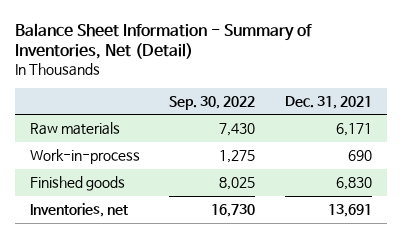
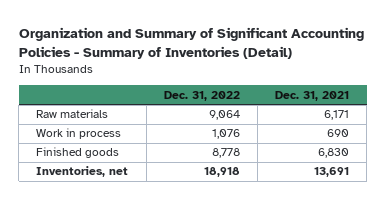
[15,22,313,60] Balance Sheet Information - Summary of Inventories, Net (Detail) -> [18,26,364,59] Organization and Summary of Significant Accounting Policies - Summary of Inventories (Detail)
[169,95,256,110] Sep. 30, 2022 -> none
none -> [163,90,240,101] Dec. 31, 2022
[29,149,140,165] Work-in-process -> [36,128,122,140] Work in process

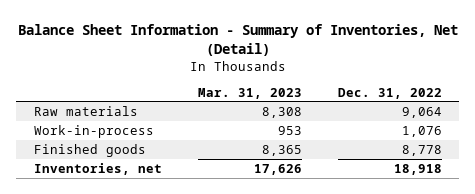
[18,26,364,59] Organization and Summary of Significant Accounting Policies - Summary of Inventories (Detail) -> [17,23,458,56] Balance Sheet Information - Summary of Inventories, Net (Detail)
[275,90,350,101] Dec. 31, 2021 -> none
none -> [197,87,302,99] Mar. 31, 2023
[36,128,122,140] Work in process -> [33,124,154,138] Work-in-process

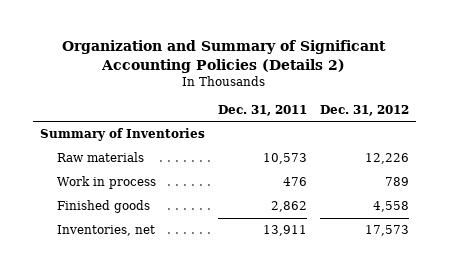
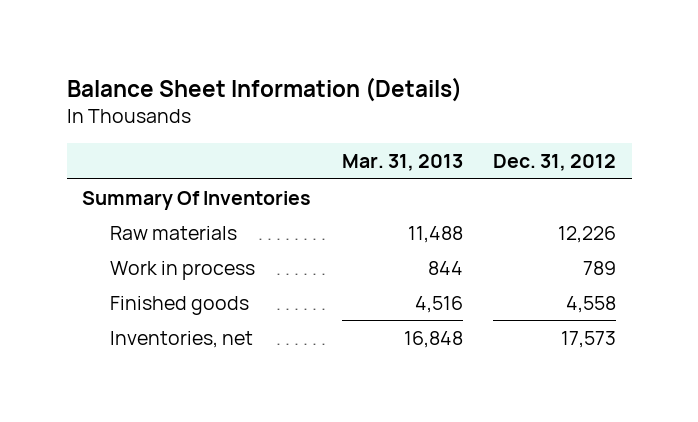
[62,40,387,73] Organization and Summary of Significant Accounting Policies (Details 2) -> [66,77,462,103] Balance Sheet Information (Details)
[217,104,307,116] Dec. 31, 2011 -> none
none -> [341,153,463,171] Mar. 31, 2013
[39,128,205,142] Summary of Inventories -> [81,190,311,210] Summary Of Inventories

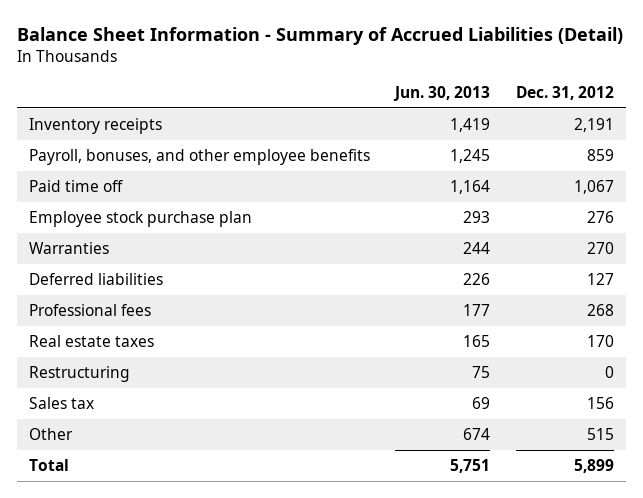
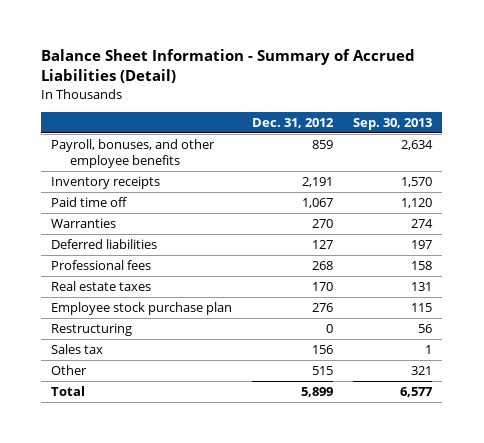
[393,86,491,102] Jun. 30, 2013 -> none
none -> [353,117,433,130] Sep. 30, 2013
[29,118,163,135] Inventory receipts -> [51,176,161,190] Inventory receipts
[29,211,253,228] Employee stock purchase plan -> [51,302,233,316] Employee stock purchase plan

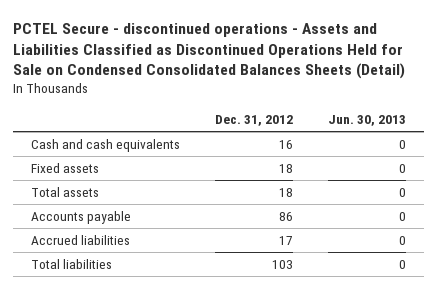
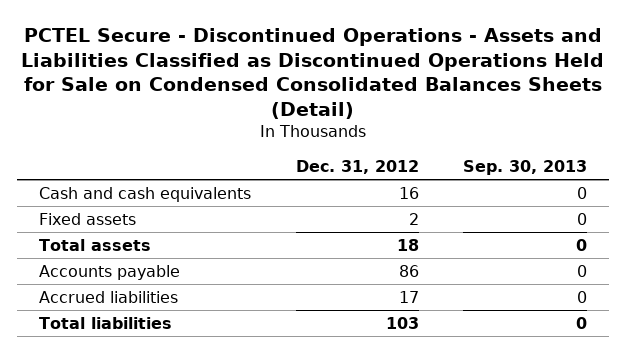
[13,22,406,80] PCTEL Secure - discontinued operations - Assets and Liabilities Classified as Discontinued Operations Held for Sale on Condensed Consolidated Balances Sheets (Detail) -> [21,28,605,120] PCTEL Secure - Discontinued Operations - Assets and Liabilities Classified as Discontinued Operations Held for Sale on Condensed Consolidated Balances Sheets (Detail)
[328,114,407,126] Jun. 30, 2013 -> none
none -> [462,160,587,176] Sep. 30, 2013
[278,163,293,173] 18 -> [408,212,419,225] 2

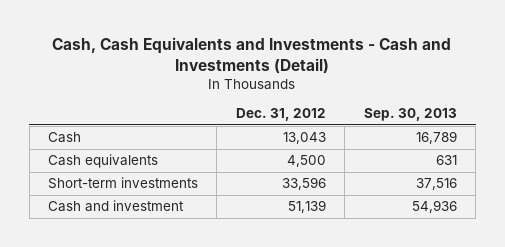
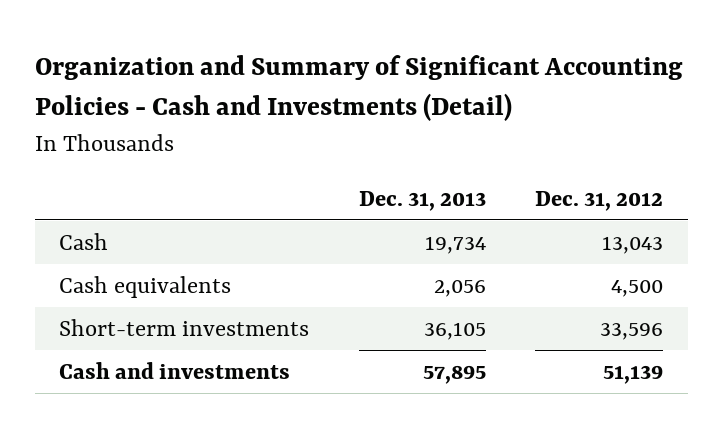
[52,36,452,74] Cash, Cash Equivalents and Investments - Cash and Investments (Detail) -> [34,55,683,122] Organization and Summary of Significant Accounting Policies - Cash and Investments (Detail)
[363,108,457,122] Sep. 30, 2013 -> none
none -> [358,190,486,211] Dec. 31, 2013
[48,200,185,213] Cash and investment -> [59,361,291,379] Cash and investments

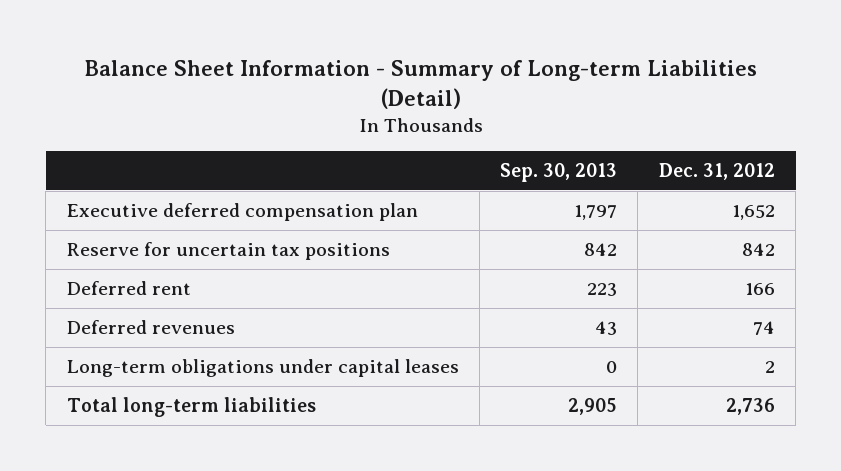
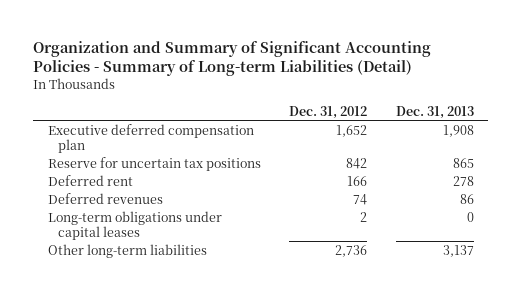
[83,59,757,109] Balance Sheet Information - Summary of Long-term Liabilities (Detail) -> [33,40,432,77] Organization and Summary of Significant Accounting Policies - Summary of Long-term Liabilities (Detail)
[500,163,618,183] Sep. 30, 2013 -> none
none -> [396,105,475,119] Dec. 31, 2013
[66,396,316,417] Total long-term liabilities -> [47,243,207,258] Other long-term liabilities

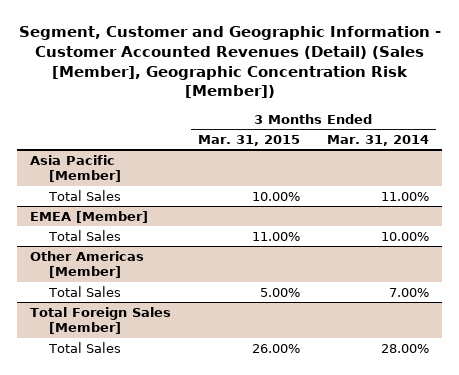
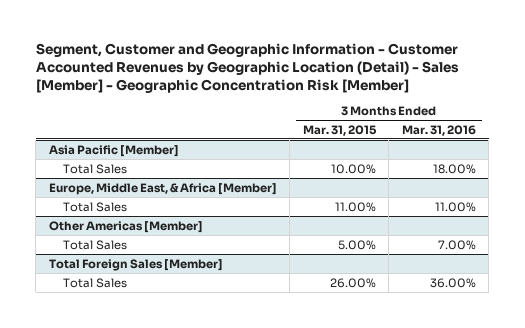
[18,25,441,99] Segment, Customer and Geographic Information - Customer Accounted Revenues (Detail) (Sales [Member], Geographic Concentration Risk [Member]) -> [35,42,459,94] Segment, Customer and Geographic Information - Customer Accounted Revenues by Geographic Location (Detail) - Sales [Member] - Geographic Concentration Risk [Member]
[326,134,429,146] Mar. 31, 2014 -> none
none -> [401,124,476,136] Mar. 31, 2016
[30,210,149,223] EMEA [Member] -> [48,182,277,195] Europe, Middle East, & Africa [Member]

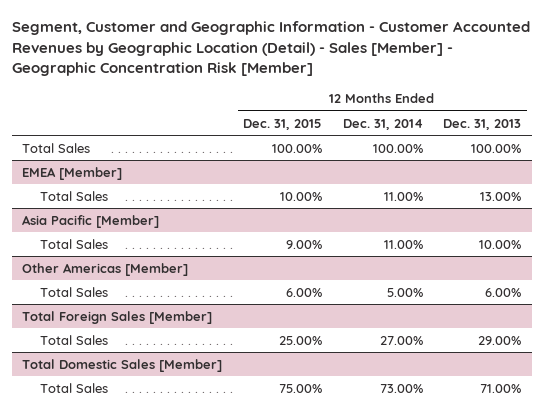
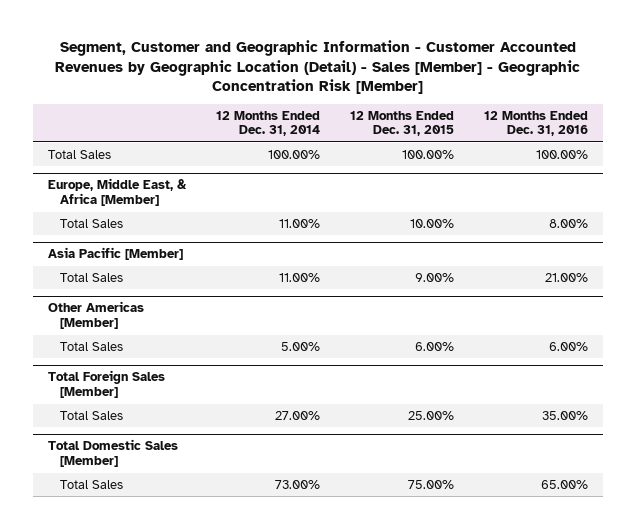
[443,118,522,130] Dec. 31, 2013 -> none
none -> [484,110,589,137] 12 Months Ended Dec. 31, 2016
[22,166,123,180] EMEA [Member] -> [47,178,187,207] Europe, Middle East, & Africa [Member]

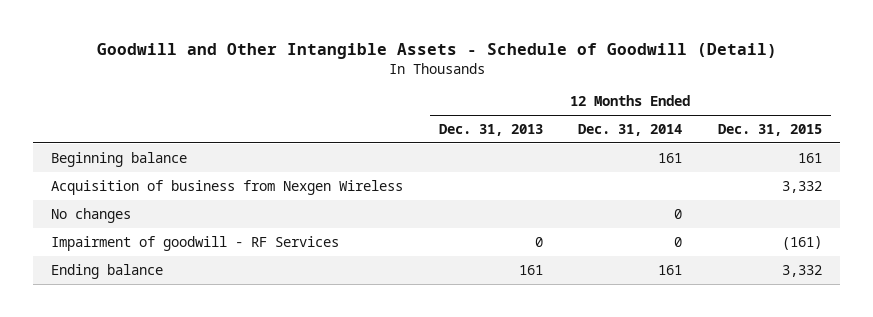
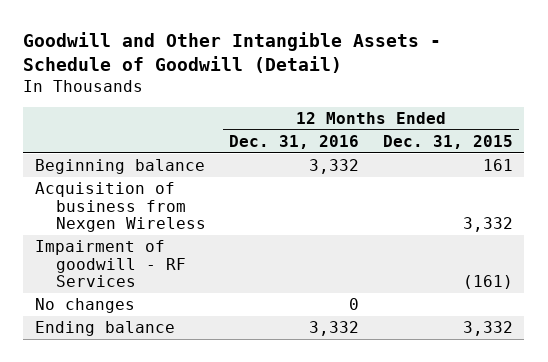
[438,124,543,137] Dec. 31, 2013 -> none
[578,124,683,137] Dec. 31, 2014 -> none
none -> [229,135,360,150] Dec. 31, 2016
[51,207,132,223] No changes -> [34,298,135,314] No changes

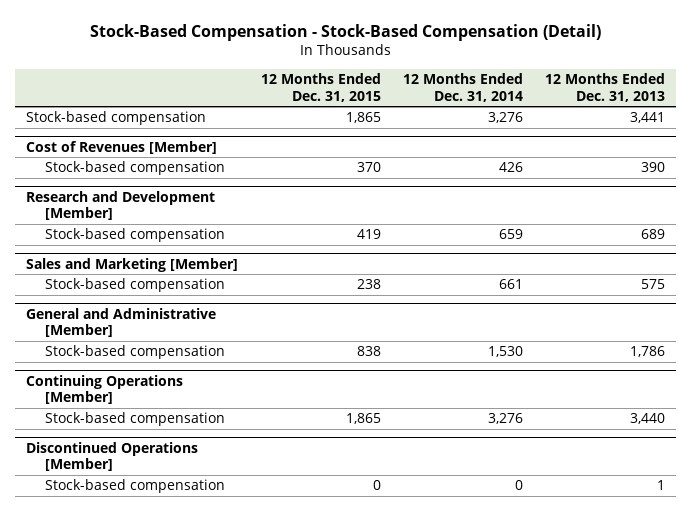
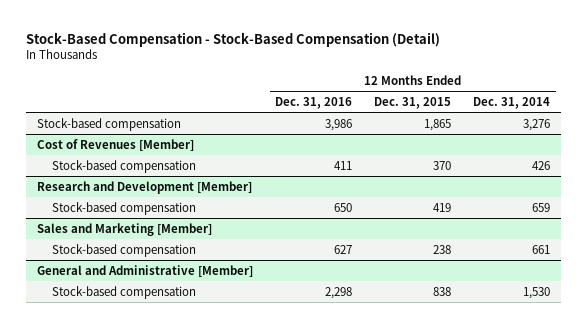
[545,72,666,102] 12 Months Ended Dec. 31, 2013 -> none
none -> [275,96,353,109] Dec. 31, 2016
[26,374,184,405] Continuing Operations [Member] -> none
[45,412,226,427] Stock-based compensation -> none
[26,441,199,472] Discontinued Operations [Member] -> none
[45,479,226,494] Stock-based compensation -> none

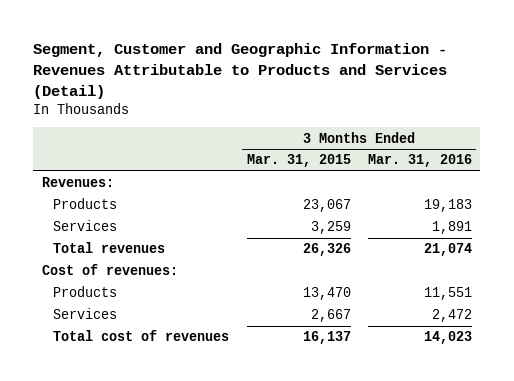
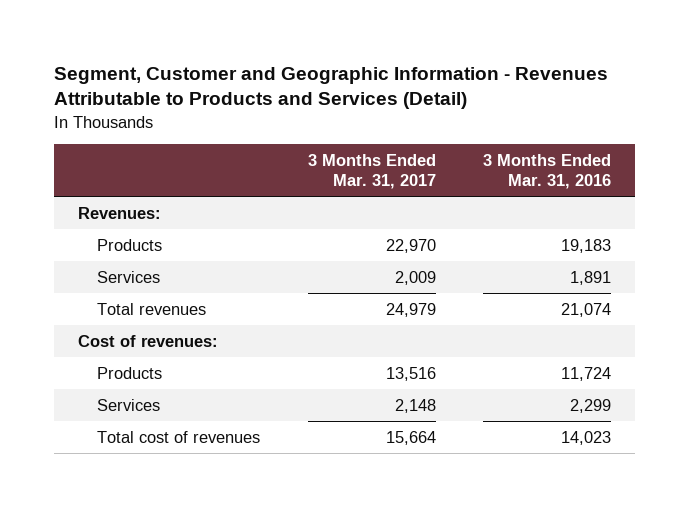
[246,154,351,168] Mar. 31, 2015 -> none
none -> [307,154,436,189] 3 Months Ended Mar. 31, 2017
[423,287,472,301] 11,551 -> [561,366,612,381] 11,724
[431,309,472,323] 2,472 -> [570,398,612,413] 2,299

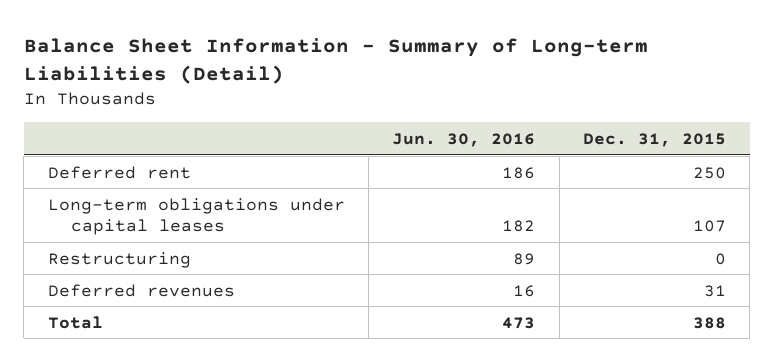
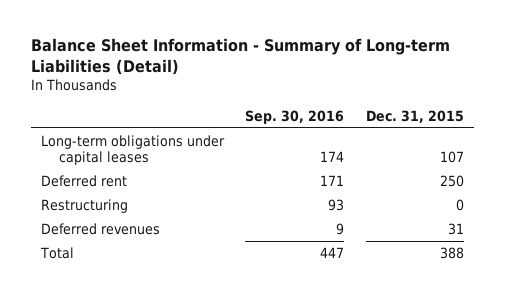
[392,132,536,147] Jun. 30, 2016 -> none
none -> [245,109,345,124] Sep. 30, 2016
[47,165,191,179] Deferred rent -> [41,174,128,187] Deferred rent

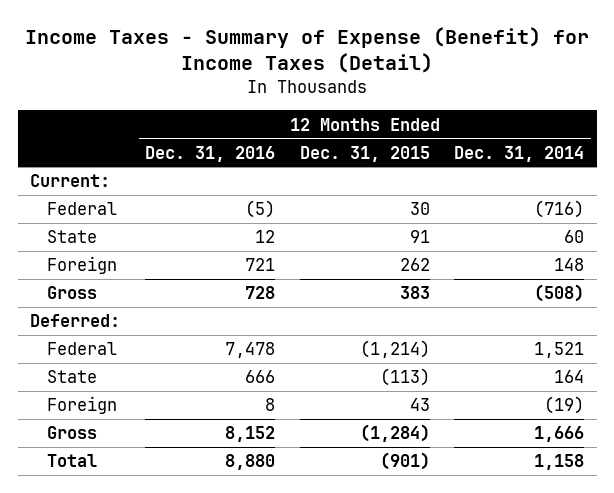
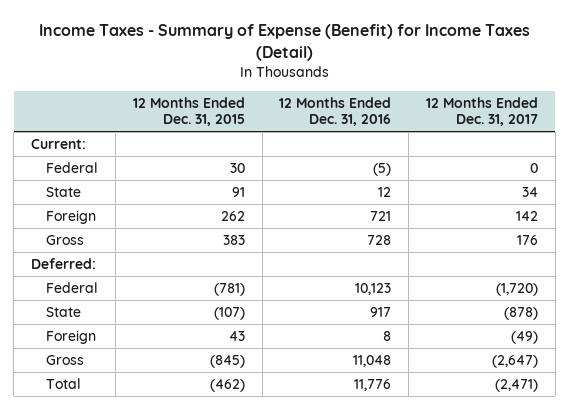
[454,145,585,162] Dec. 31, 2014 -> none
none -> [426,96,539,127] 12 Months Ended Dec. 31, 2017
[224,342,275,359] 7,478 -> [355,282,392,295] 10,123
[359,340,430,359] (1,214) -> [213,282,245,296] (781)
[244,370,275,384] 666 -> [370,306,392,317] 917
[379,368,430,387] (113) -> [213,306,245,320] (107)
[224,426,275,443] 8,152 -> [353,354,392,367] 11,048
[359,424,430,443] (1,284) -> [209,354,245,368] (845)
[224,454,275,471] 8,880 -> [354,378,392,391] 11,776
[379,452,430,471] (901) -> [209,378,245,392] (462)

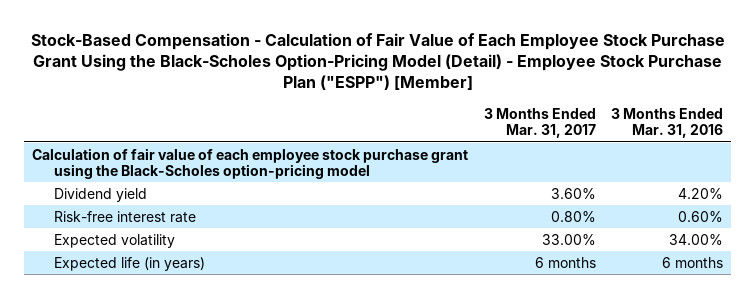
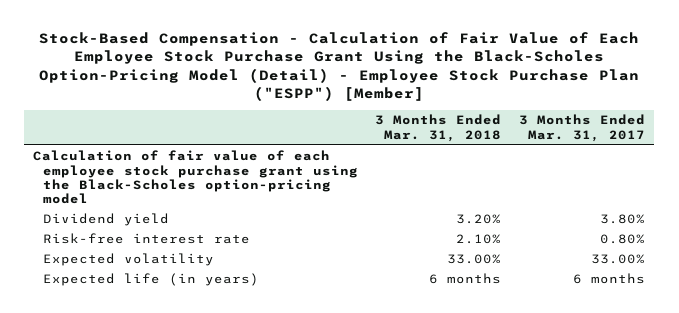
[611,107,724,139] 3 Months Ended Mar. 31, 2016 -> none
none -> [375,114,502,142] 3 Months Ended Mar. 31, 2018
[550,187,596,199] 3.60% -> [600,214,646,225] 3.80%

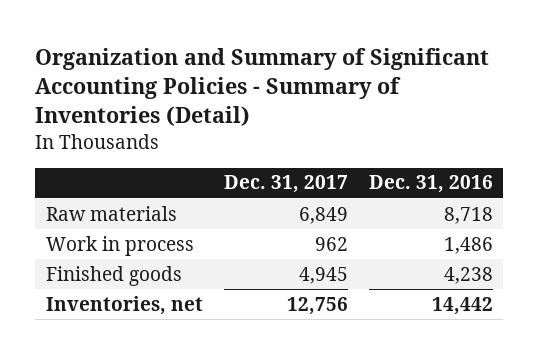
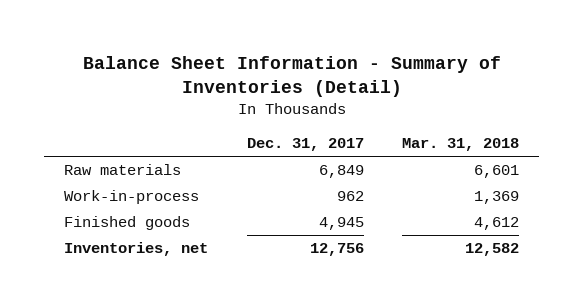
[35,47,490,127] Organization and Summary of Significant Accounting Policies - Summary of Inventories (Detail) -> [82,55,501,98] Balance Sheet Information - Summary of Inventories (Detail)
[368,175,493,194] Dec. 31, 2016 -> none
none -> [402,138,520,152] Mar. 31, 2018
[45,235,194,256] Work in process -> [63,190,199,205] Work-in-process

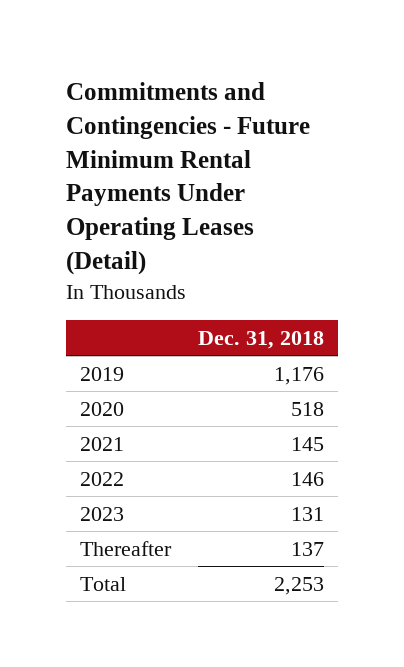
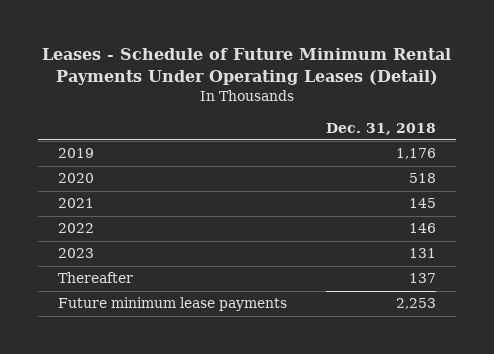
[65,81,310,276] Commitments and Contingencies - Future Minimum Rental Payments Under Operating Leases (Detail) -> [42,48,452,86] Leases - Schedule of Future Minimum Rental Payments Under Operating Leases (Detail)
[79,576,126,591] Total -> [58,297,288,312] Future minimum lease payments

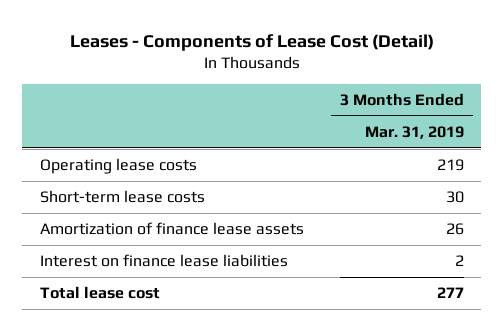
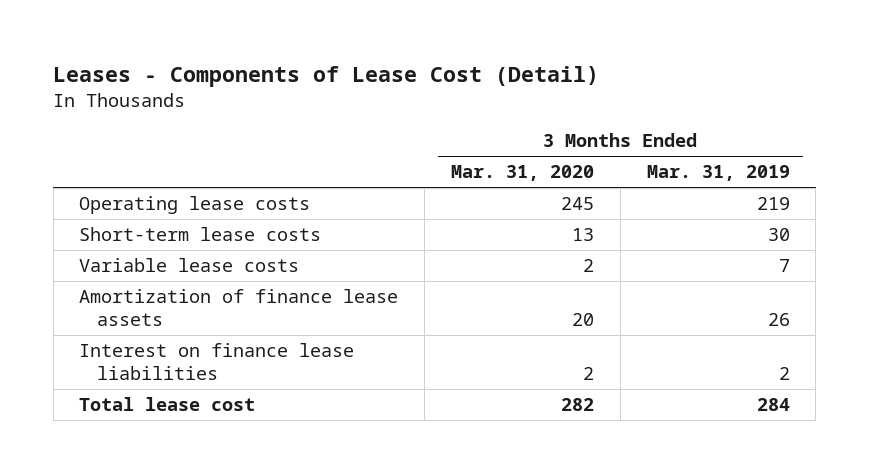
none -> [450,165,594,182] Mar. 31, 2020
none -> [79,258,300,273] Variable lease costs
[436,287,464,299] 277 -> [756,398,790,412] 284

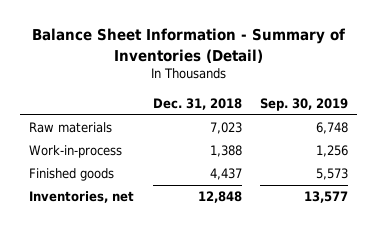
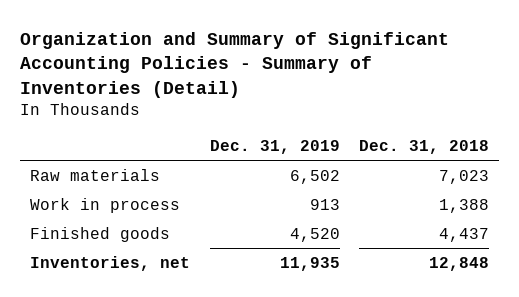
[31,28,345,63] Balance Sheet Information - Summary of Inventories (Detail) -> [20,31,450,98] Organization and Summary of Significant Accounting Policies - Summary of Inventories (Detail)
[259,97,348,111] Sep. 30, 2019 -> none
none -> [209,139,340,154] Dec. 31, 2019
[29,145,123,159] Work-in-process -> [30,197,181,213] Work in process

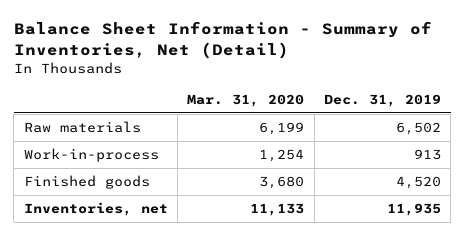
[20,31,450,98] Organization and Summary of Significant Accounting Policies - Summary of Inventories (Detail) -> [13,21,432,59] Balance Sheet Information - Summary of Inventories, Net (Detail)
[359,139,490,154] Dec. 31, 2018 -> none
none -> [187,93,305,107] Mar. 31, 2020
[30,197,181,213] Work in process -> [23,148,159,163] Work-in-process

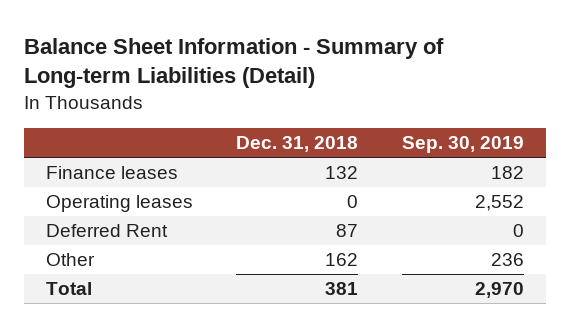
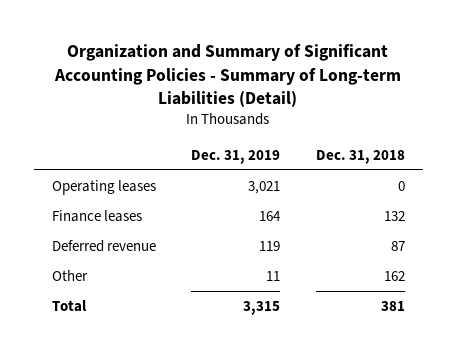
[24,37,445,89] Balance Sheet Information - Summary of Long-term Liabilities (Detail) -> [54,44,402,108] Organization and Summary of Significant Accounting Policies - Summary of Long-term Liabilities (Detail)
[401,136,524,154] Sep. 30, 2019 -> none
none -> [191,149,281,164] Dec. 31, 2019
[45,224,168,238] Deferred Rent -> none
[45,166,178,180] Finance leases -> [51,210,142,223] Finance leases
none -> [51,240,156,253] Deferred revenue

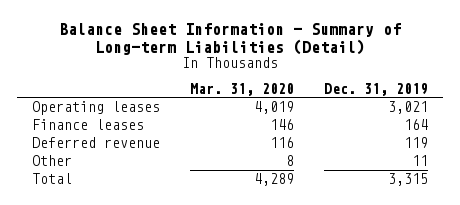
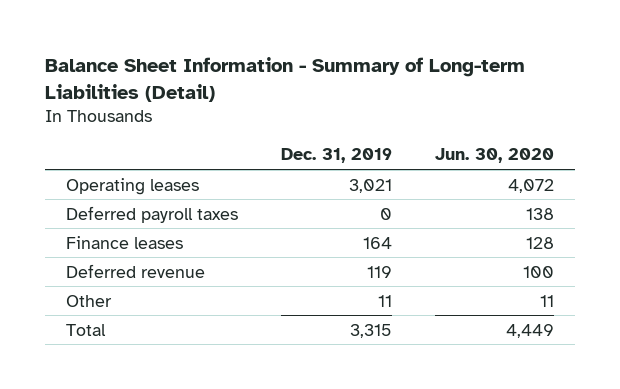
[190,82,295,96] Mar. 31, 2020 -> none
none -> [434,148,554,164] Jun. 30, 2020
none -> [66,205,239,223] Deferred payroll taxes

